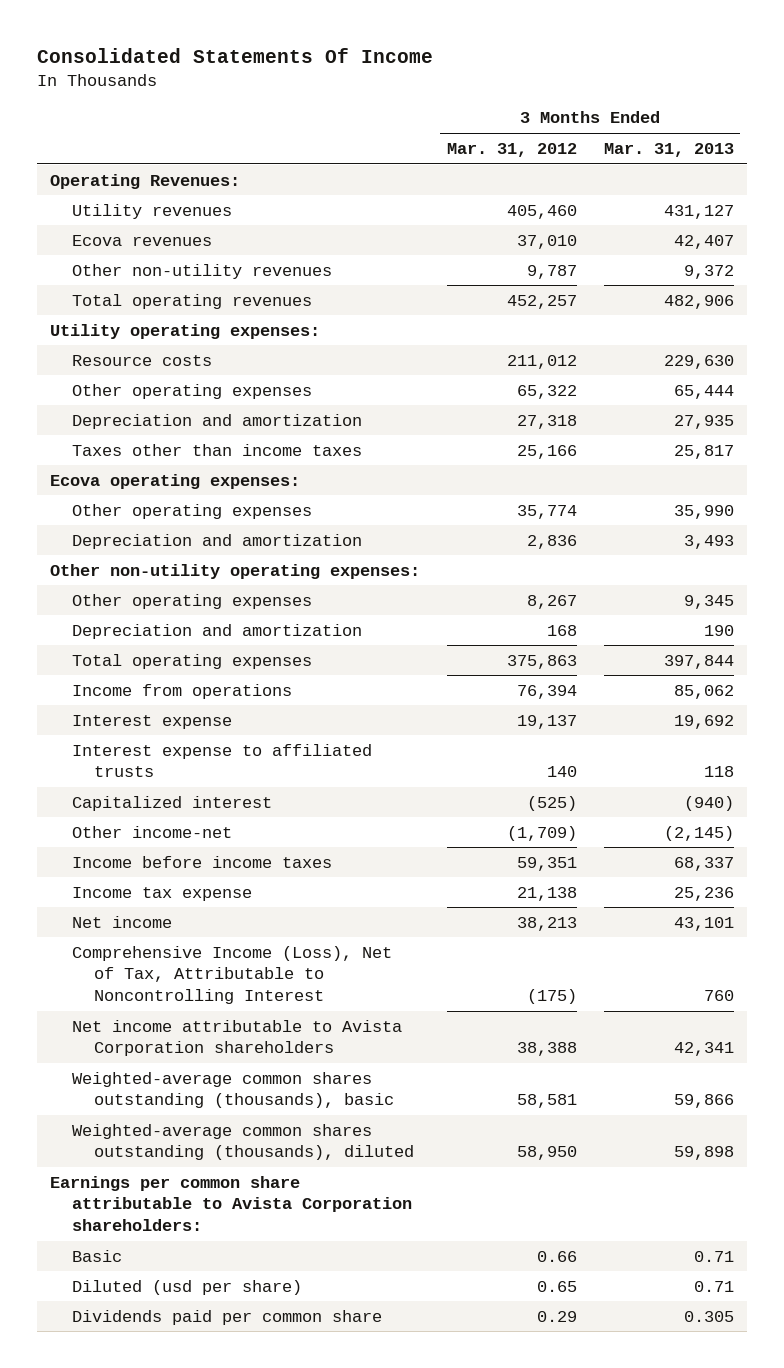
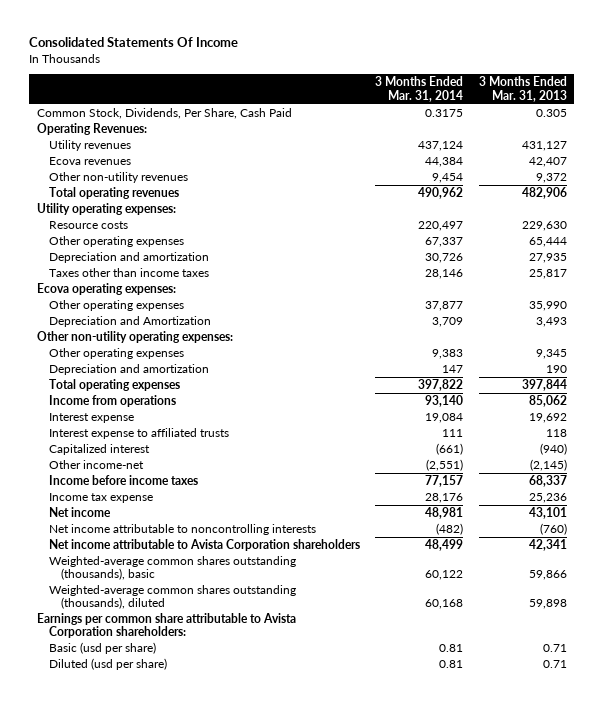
[446,142,577,157] Mar. 31, 2012 -> none
none -> [375,76,464,102] 3 Months Ended Mar. 31, 2014
none -> [37,108,293,120] Common Stock, Dividends, Per Share, Cash Paid
[71,533,362,549] Depreciation and amortization -> [48,316,211,328] Depreciation and Amortization
[71,945,392,1005] Comprehensive Income (Loss), Net of Tax, Attributable to Noncontrolling Interest -> [48,524,316,536] Net income attributable to noncontrolling interests
[703,990,734,1002] 760 -> [539,523,567,536] (760)
[71,1249,122,1262] Basic -> [48,642,156,655] Basic (usd per share)
[71,1309,382,1325] Dividends paid per common share -> none

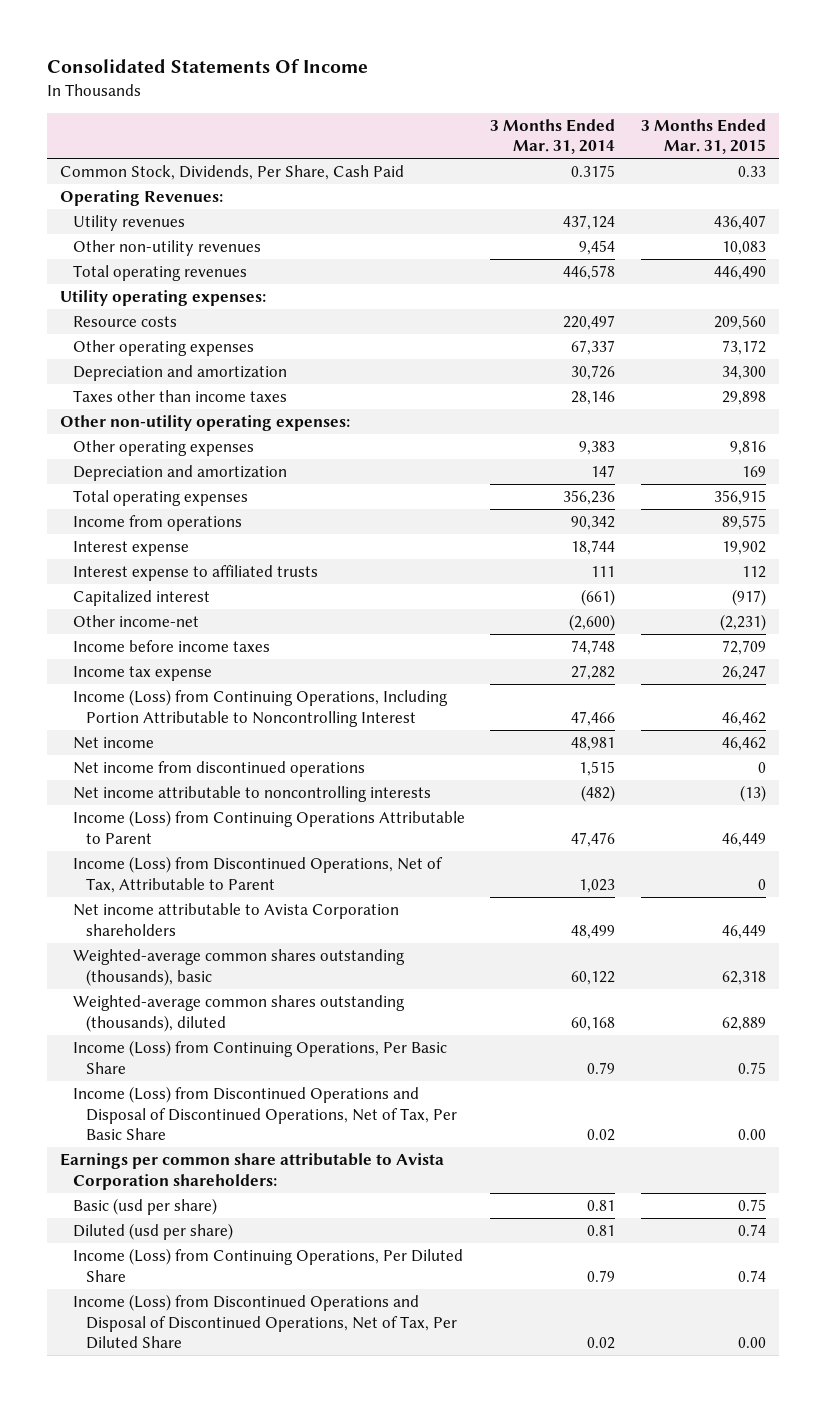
[478,76,567,102] 3 Months Ended Mar. 31, 2013 -> none
none -> [640,118,766,155] 3 Months Ended Mar. 31, 2015
[48,157,131,166] Ecova revenues -> none
[418,187,464,200] 490,962 -> [563,265,616,281] 446,578
[37,283,177,296] Ecova operating expenses: -> none
[48,300,184,312] Other operating expenses -> none
[48,316,211,328] Depreciation and Amortization -> none
[418,379,464,392] 397,822 -> [563,490,616,506] 356,236
[425,395,464,408] 93,140 -> [571,516,616,531] 90,342
[425,413,464,424] 19,084 -> [571,540,616,556] 18,744
[426,459,464,472] (2,551) -> [569,614,616,632] (2,600)
[425,475,464,488] 77,157 -> [571,640,616,656] 74,748
[425,493,464,504] 28,176 -> [571,665,616,681] 27,282
none -> [72,689,448,727] Income (Loss) from Continuing Operations, Including Portion Attributable to Noncontrolling Interest
none -> [72,761,365,778] Net income from discontinued operations
none -> [72,810,465,844] Income (Loss) from Continuing Operations Attributable to Parent
none -> [72,856,443,893] Income (Loss) from Discontinued Operations, Net of Tax, Attributable to Parent
none -> [72,1040,447,1074] Income (Loss) from Continuing Operations, Per Basic Share
none -> [72,1086,457,1141] Income (Loss) from Discontinued Operations and Disposal of Discontinued Operations, Net of Tax, Per Basic Share
none -> [72,1248,463,1282] Income (Loss) from Continuing Operations, Per Diluted Share
none -> [72,1294,457,1350] Income (Loss) from Discontinued Operations and Disposal of Discontinued Operations, Net of Tax, Per Diluted Share

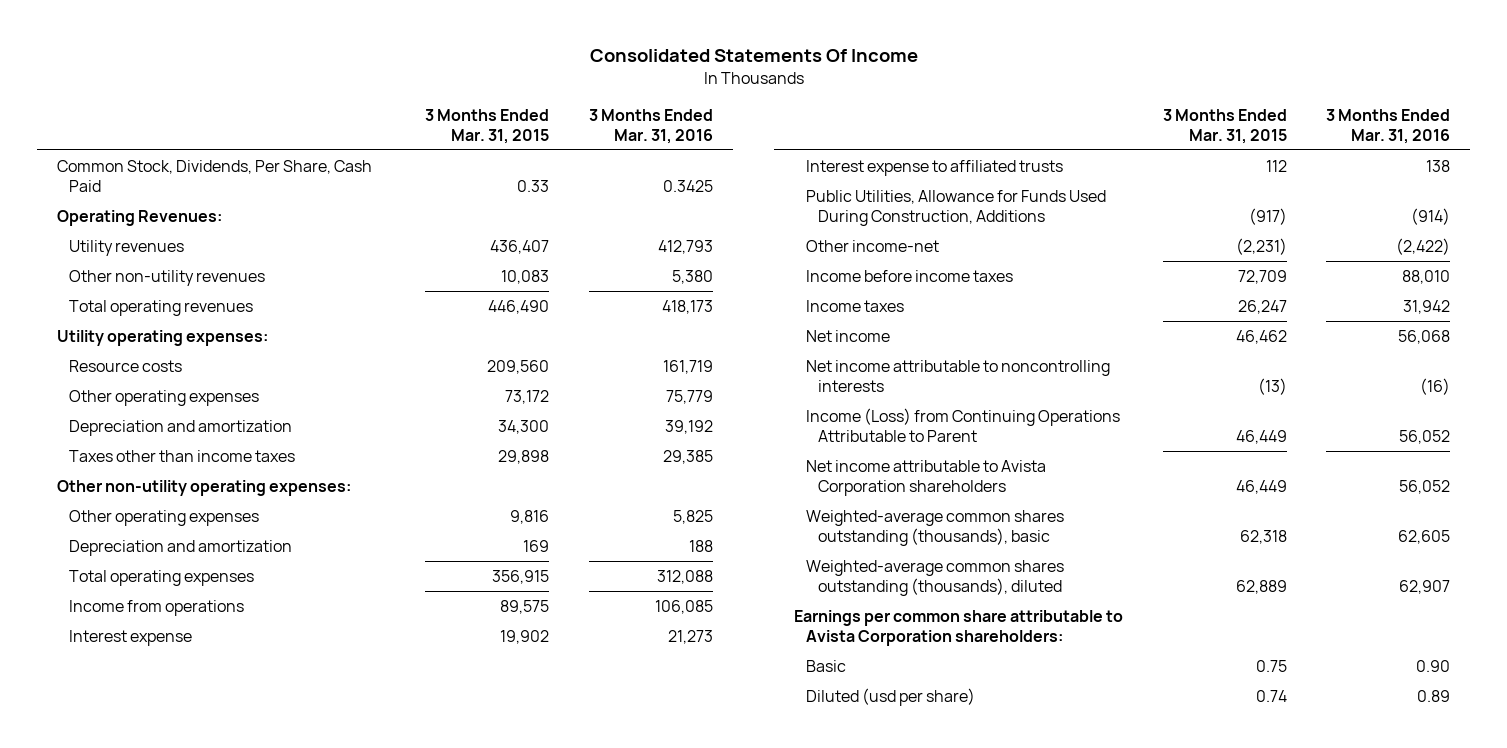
[490,118,616,155] 3 Months Ended Mar. 31, 2014 -> none
none -> [589,108,714,144] 3 Months Ended Mar. 31, 2016
[72,590,210,607] Capitalized interest -> [806,189,1107,226] Public Utilities, Allowance for Funds Used During Construction, Additions
[72,689,448,727] Income (Loss) from Continuing Operations, Including Portion Attributable to Noncontrolling Interest -> none
[72,666,212,682] Income tax expense -> [806,299,905,312] Income taxes
[72,761,365,778] Net income from discontinued operations -> none
[72,856,443,893] Income (Loss) from Discontinued Operations, Net of Tax, Attributable to Parent -> none
[72,1040,447,1074] Income (Loss) from Continuing Operations, Per Basic Share -> none
[72,1086,457,1141] Income (Loss) from Discontinued Operations and Disposal of Discontinued Operations, Net of Tax, Per Basic Share -> none
[72,1198,217,1216] Basic (usd per share) -> [806,659,847,672] Basic
[72,1248,463,1282] Income (Loss) from Continuing Operations, Per Diluted Share -> none
[72,1294,457,1350] Income (Loss) from Discontinued Operations and Disposal of Discontinued Operations, Net of Tax, Per Diluted Share -> none

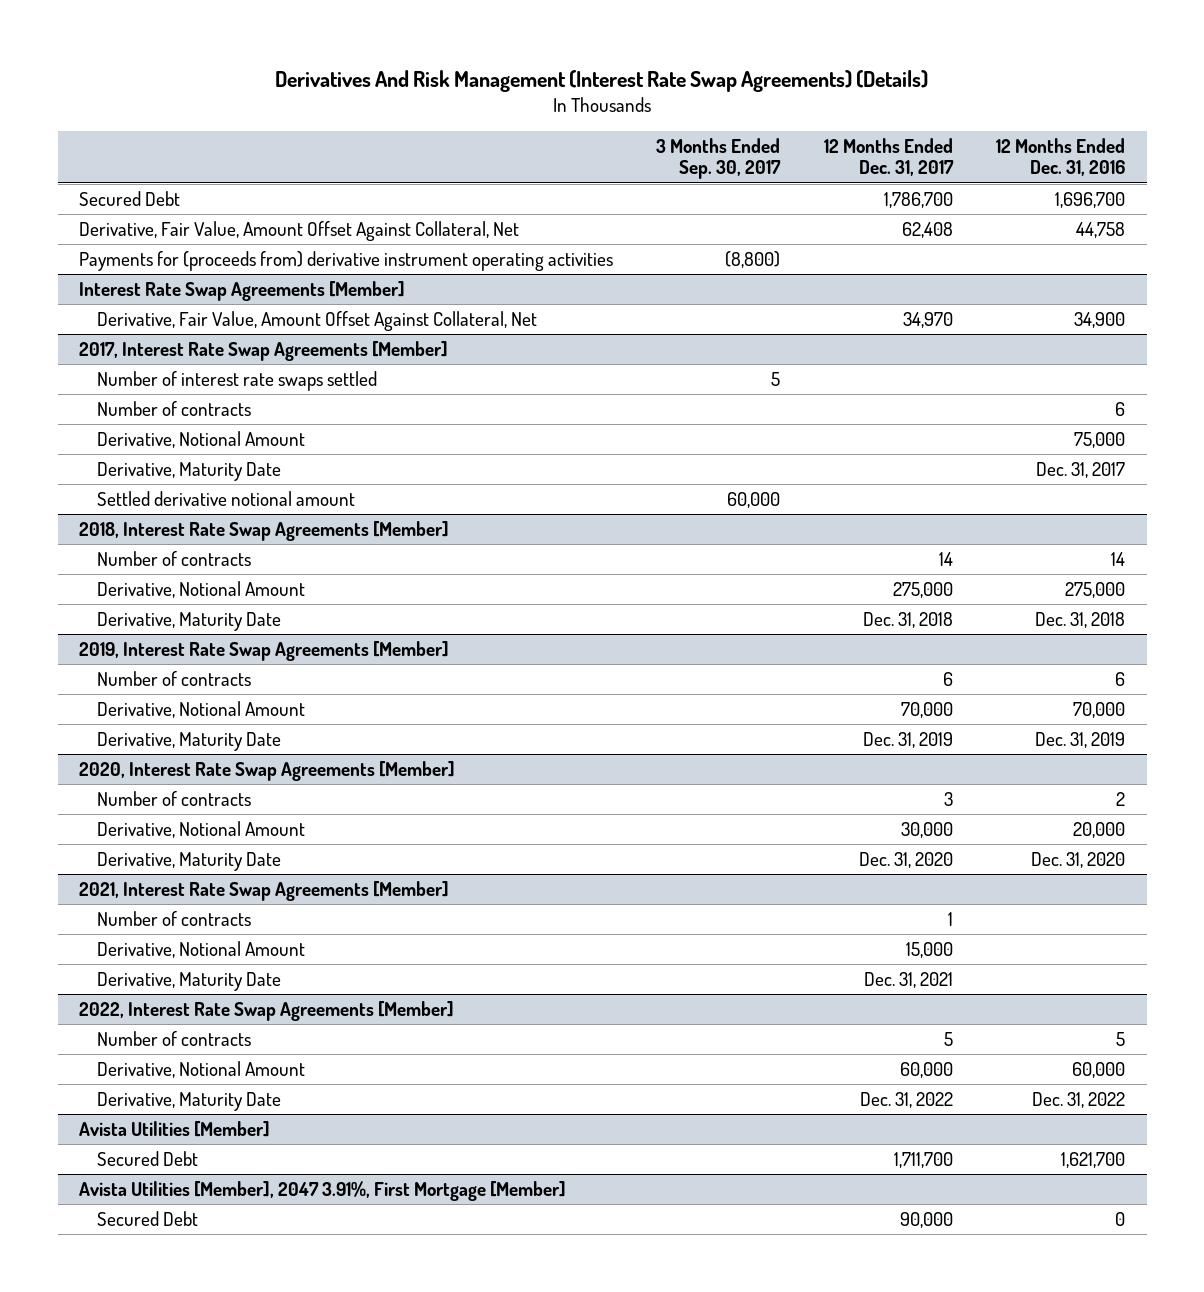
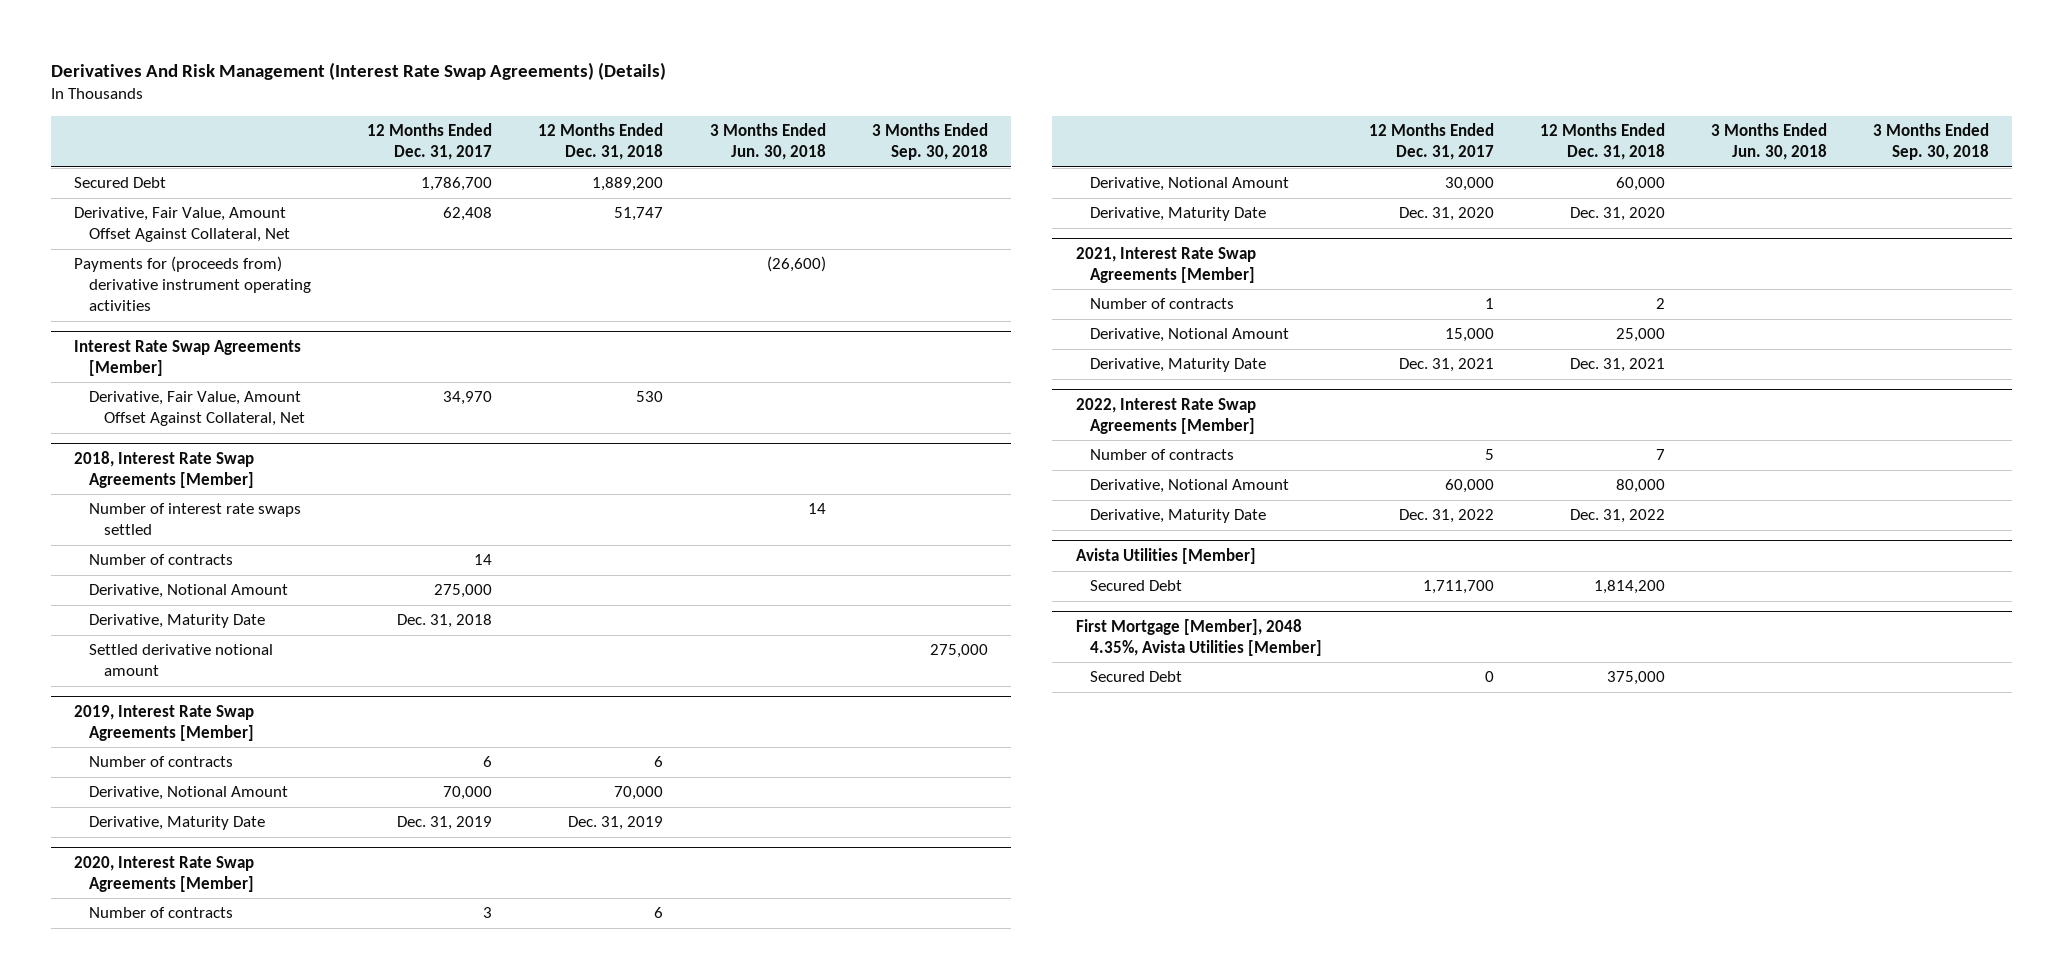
[656,137,782,180] 3 Months Ended Sep. 30, 2017 -> none
[995,137,1125,177] 12 Months Ended Dec. 31, 2016 -> none
none -> [538,123,664,161] 12 Months Ended Dec. 31, 2018
none -> [709,123,826,161] 3 Months Ended Jun. 30, 2018
none -> [871,123,988,161] 3 Months Ended Sep. 30, 2018
[79,340,449,361] 2017, Interest Rate Swap Agreements [Member] -> none
[96,370,377,391] Number of interest rate swaps settled -> none
[96,400,251,416] Number of contracts -> none
[96,430,305,448] Derivative, Notional Amount -> none
[96,461,281,481] Derivative, Maturity Date -> none
[96,490,355,506] Settled derivative notional amount -> none
none -> [88,503,301,536] Number of interest rate swaps settled
none -> [88,644,273,677] Settled derivative notional amount
[79,1180,567,1201] Avista Utilities [Member], 2047 3.91%, First Mortgage [Member] -> none
none -> [1075,618,1323,656] First Mortgage [Member], 2048 4.35%, Avista Utilities [Member]
[899,1211,953,1228] 90,000 -> [1484,671,1494,683] 0

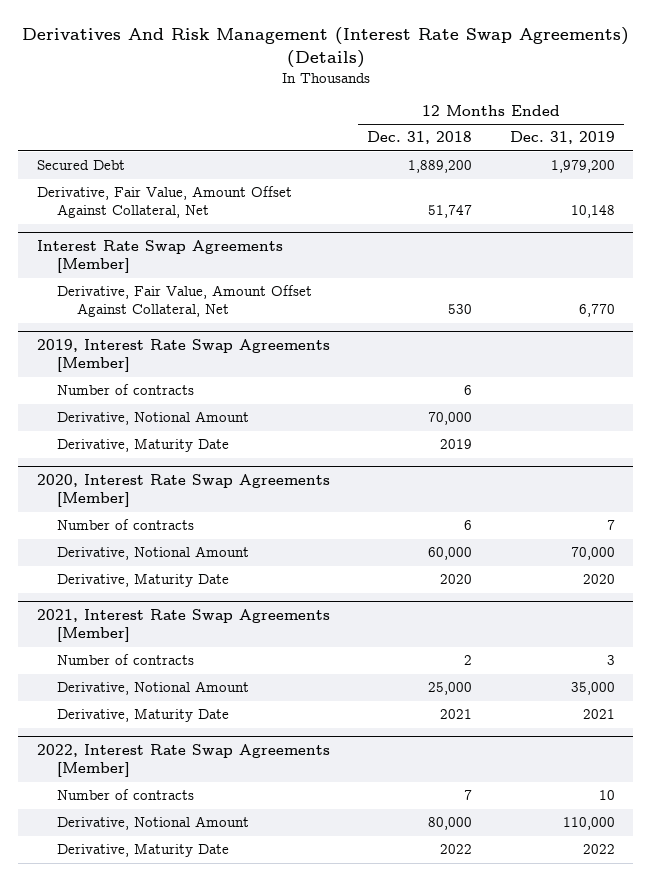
[367,123,493,161] 12 Months Ended Dec. 31, 2017 -> none
[709,123,826,161] 3 Months Ended Jun. 30, 2018 -> none
[871,123,988,161] 3 Months Ended Sep. 30, 2018 -> none
none -> [509,131,615,145] Dec. 31, 2019
[74,256,311,312] Payments for (proceeds from) derivative instrument operating activities -> none
[74,450,255,488] 2018, Interest Rate Swap Agreements [Member] -> none
[88,503,301,536] Number of interest rate swaps settled -> none
[88,554,233,566] Number of contracts -> none
[88,584,288,599] Derivative, Notional Amount -> none
[88,614,265,629] Derivative, Maturity Date -> none
[88,644,273,677] Settled derivative notional amount -> none
[568,816,664,831] Dec. 31, 2019 -> [440,439,473,450] 2019
[1569,207,1665,222] Dec. 31, 2020 -> [440,574,473,585] 2020
[1569,358,1665,373] Dec. 31, 2021 -> [440,709,473,720] 2021
[1075,547,1256,564] Avista Utilities [Member] -> none
[1090,580,1183,592] Secured Debt -> none
[1075,618,1323,656] First Mortgage [Member], 2048 4.35%, Avista Utilities [Member] -> none
[1090,671,1183,683] Secured Debt -> none
[1569,509,1665,524] Dec. 31, 2022 -> [440,844,473,855] 2022

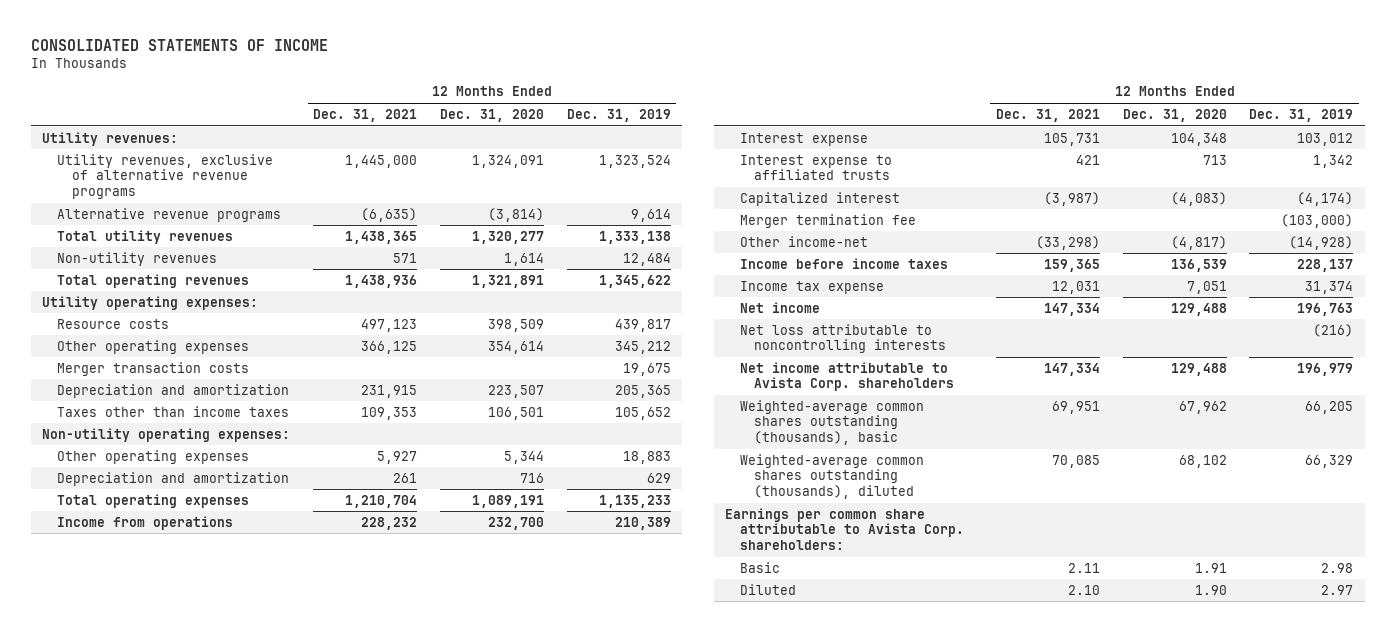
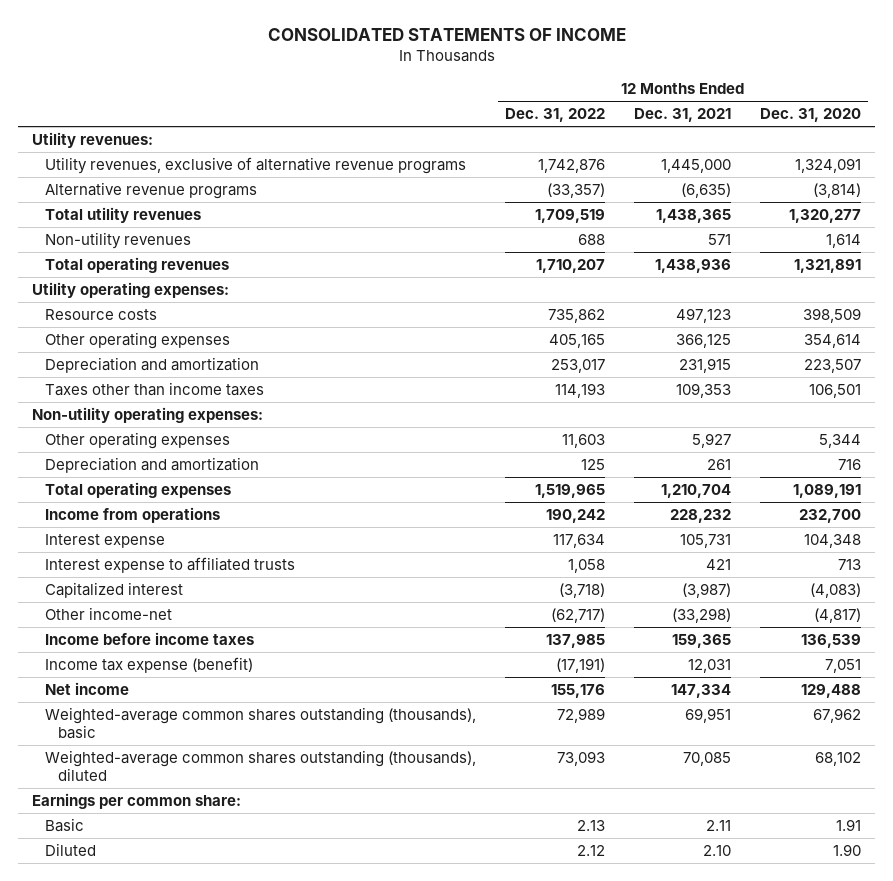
[566,108,671,122] Dec. 31, 2019 -> none
none -> [505,108,606,123] Dec. 31, 2022
[56,361,249,376] Merger transaction costs -> none
[739,213,916,228] Merger termination fee -> none
[739,280,884,294] Income tax expense -> [45,656,254,673] Income tax expense (benefit)
[739,323,947,354] Net loss attributable to noncontrolling interests -> none
[739,361,955,392] Net income attributable to Avista Corp. shareholders -> none
[725,507,964,550] Earnings per common share attributable to Avista Corp. shareholders: -> [32,792,242,809] Earnings per common share:

